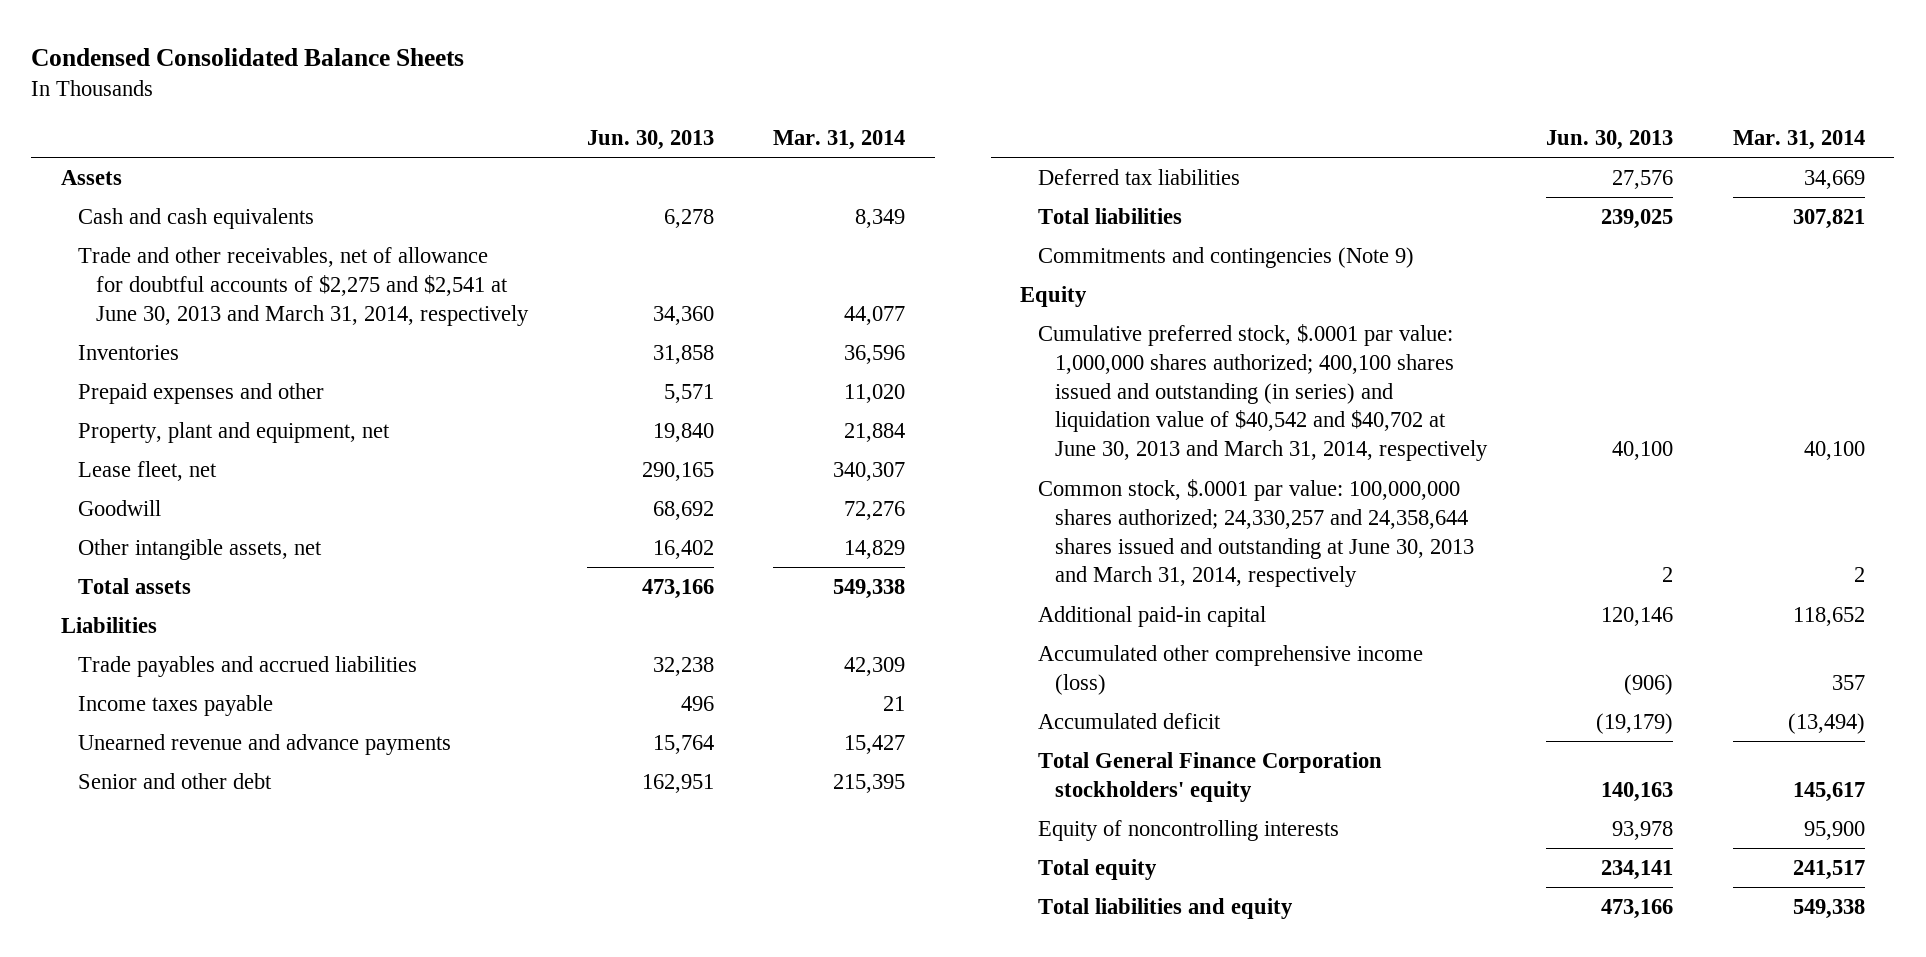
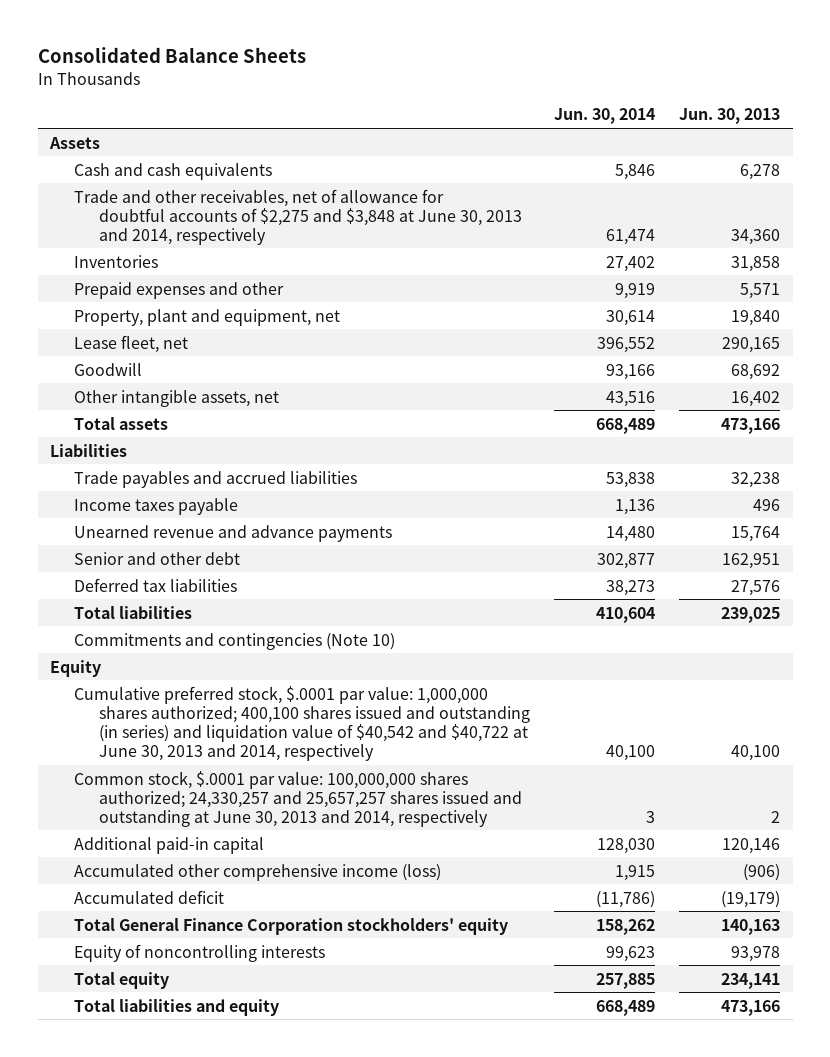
[31,47,465,66] Condensed Consolidated Balance Sheets -> [37,46,306,63] Consolidated Balance Sheets
[773,130,906,151] Mar. 31, 2014 -> none
none -> [554,108,656,125] Jun. 30, 2014
[78,246,529,326] Trade and other receivables, net of allowance for doubtful accounts of $2,275 and $2,541 at June 30, 2013 and March 31, 2014, respectively -> [74,188,522,245] Trade and other receivables, net of allowance for doubtful accounts of $2,275 and $3,848 at June 30, 2013 and 2014, respectively
[1037,246,1414,268] Commitments and contingencies (Note 9) -> [74,632,396,650] Commitments and contingencies (Note 10)
[1037,323,1489,462] Cumulative preferred stock, $.0001 par value: 1,000,000 shares authorized; 400,100 shares issued and outstanding (in series) and liquidation value of $40,542 and $40,702 at June 30, 2013 and March 31, 2014, respectively -> [74,685,530,761] Cumulative preferred stock, $.0001 par value: 1,000,000 shares authorized; 400,100 shares issued and outstanding (in series) and liquidation value of $40,542 and $40,722 at June 30, 2013 and 2014, respectively
[1037,478,1475,588] Common stock, $.0001 par value: 100,000,000 shares authorized; 24,330,257 and 24,358,644 shares issued and outstanding at June 30, 2013 and March 31, 2014, respectively -> [74,770,522,827] Common stock, $.0001 par value: 100,000,000 shares authorized; 24,330,257 and 25,657,257 shares issued and outstanding at June 30, 2013 and 2014, respectively

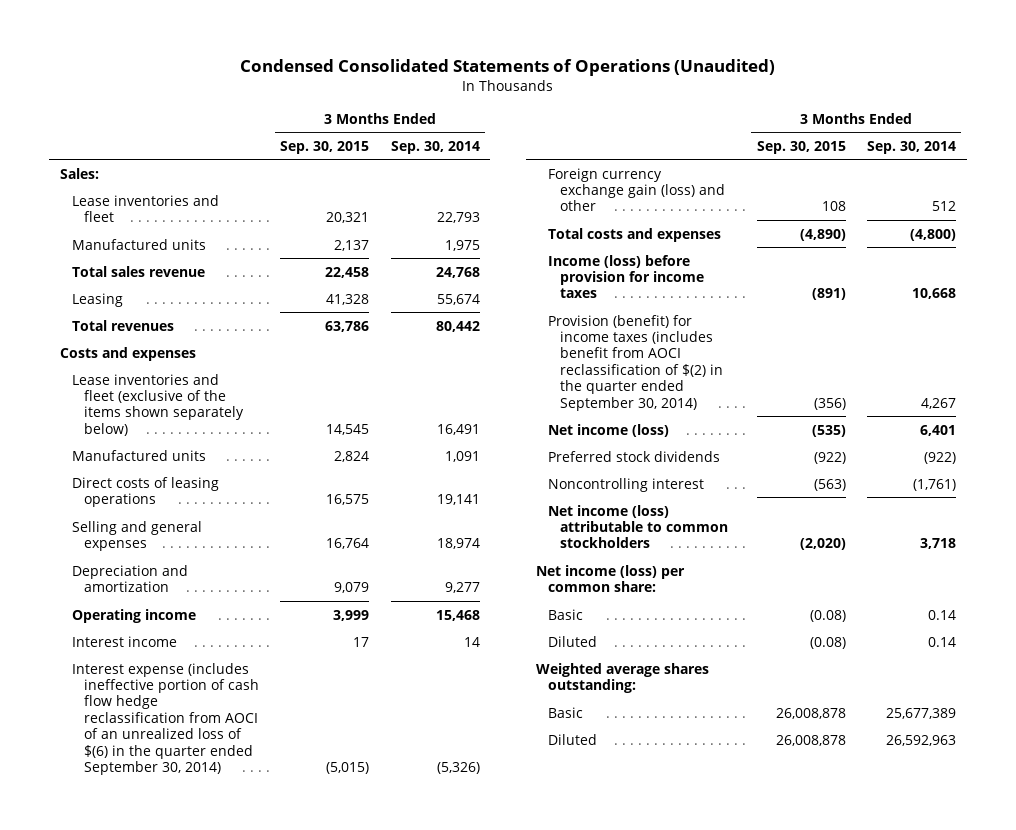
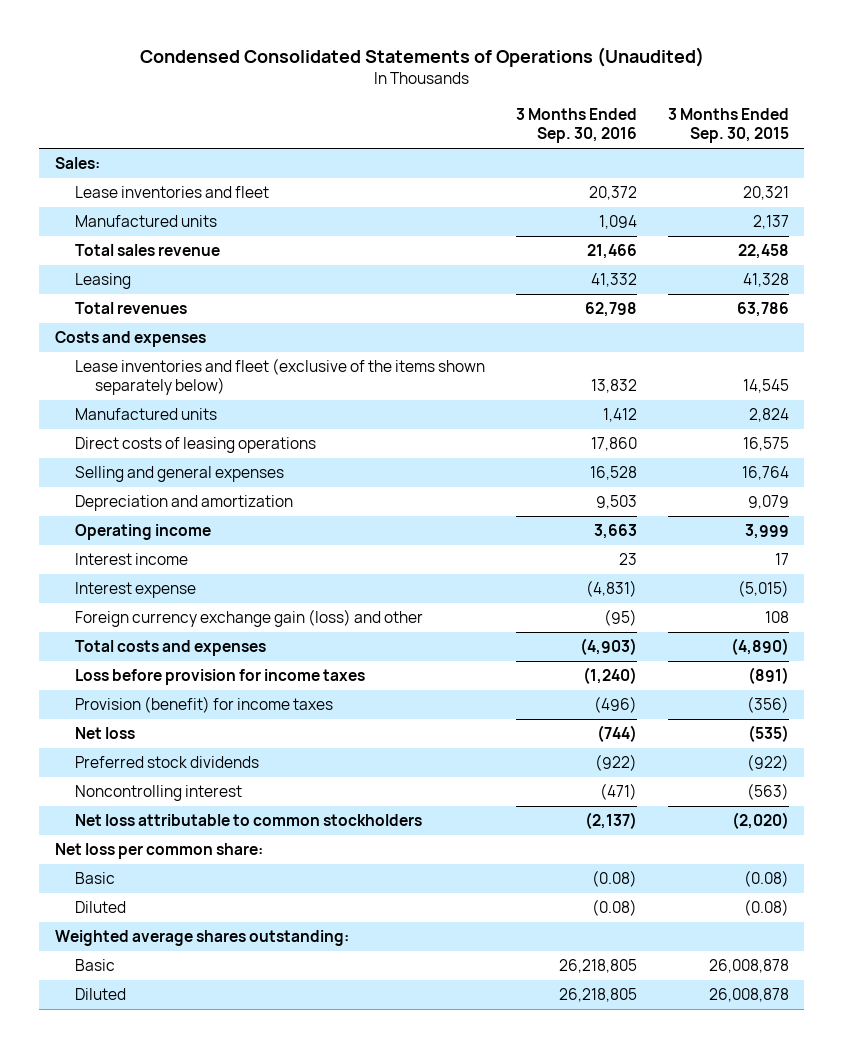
[390,140,480,154] Sep. 30, 2014 -> none
none -> [515,108,637,144] 3 Months Ended Sep. 30, 2016
[72,662,260,776] Interest expense (includes ineffective portion of cash flow hedge reclassification from AOCI of an unrealized loss of $(6) in the quarter ended September 30, 2014) -> [74,582,196,599] Interest expense
[548,254,705,299] Income (loss) before provision for income taxes -> [74,669,365,686] Loss before provision for income taxes
[548,314,724,411] Provision (benefit) for income taxes (includes benefit from AOCI reclassification of $(2) in the quarter ended September 30, 2014) -> [74,696,333,714] Provision (benefit) for income taxes
[548,423,670,437] Net income (loss) -> [74,727,135,740] Net loss
[548,504,729,549] Net income (loss) attributable to common stockholders -> [74,814,422,827] Net loss attributable to common stockholders
[536,564,686,593] Net income (loss) per common share: -> [54,843,263,860] Net loss per common share:

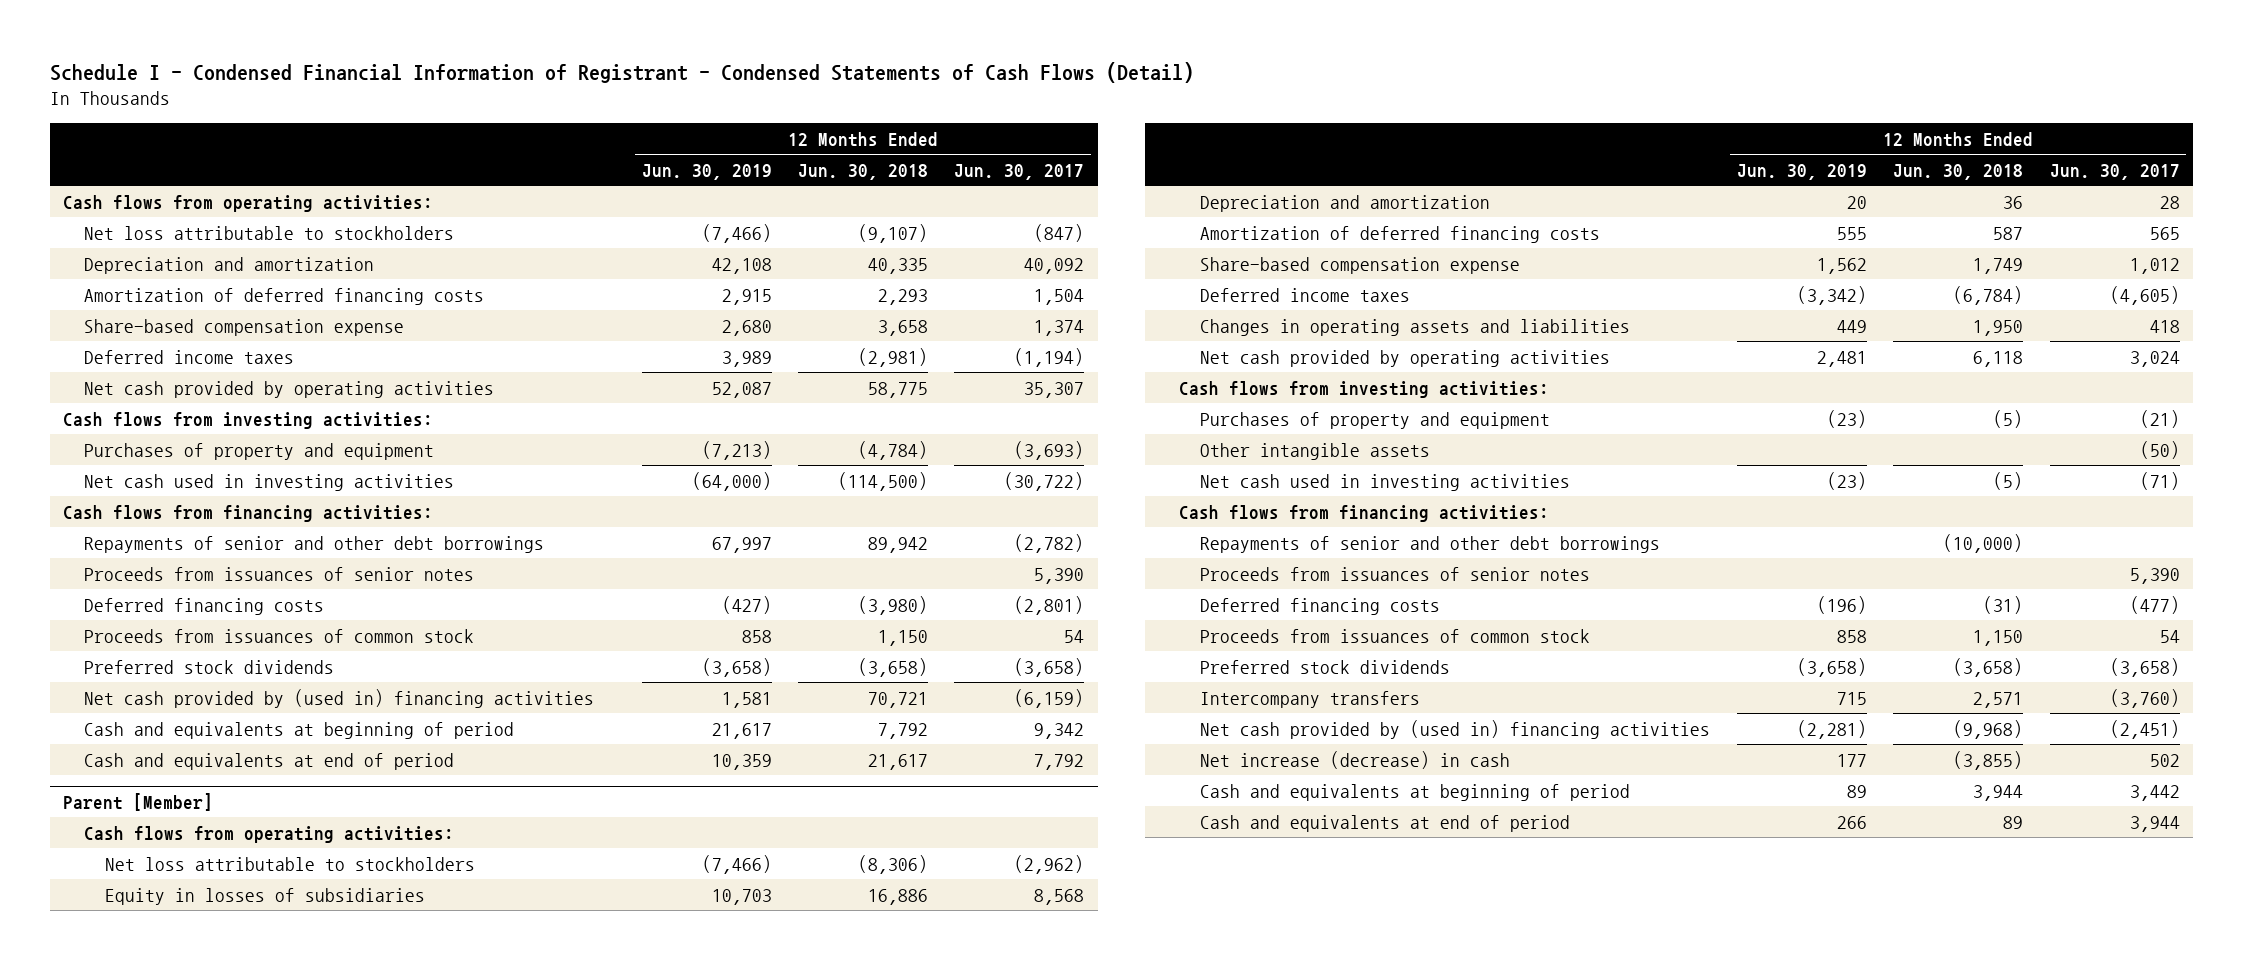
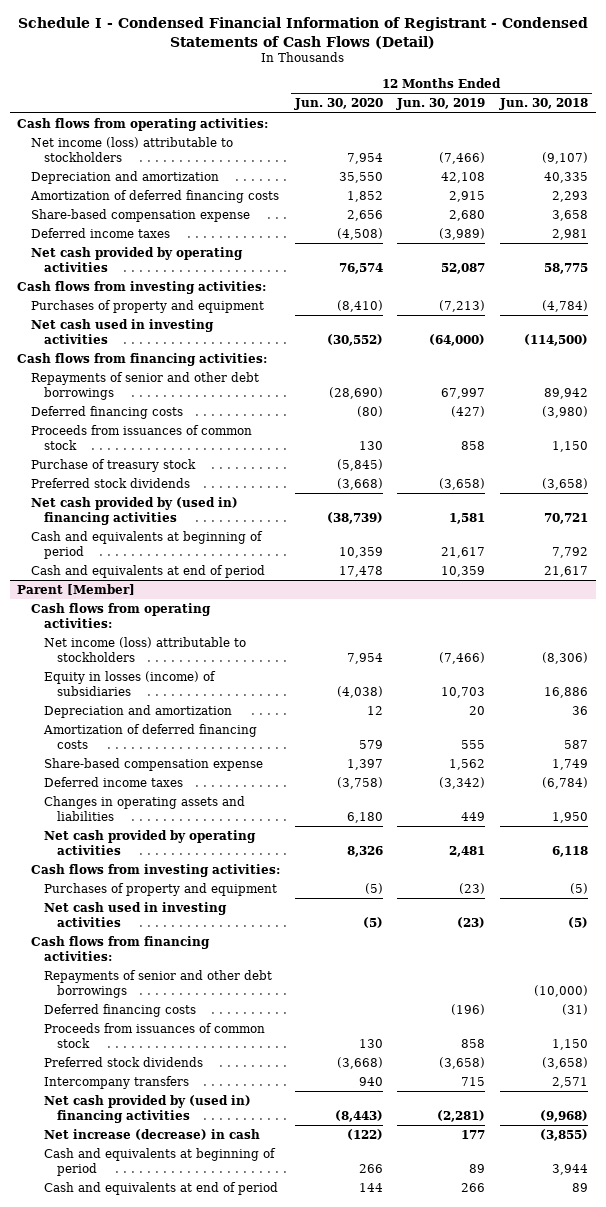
[954,163,1085,180] Jun. 30, 2017 -> none
none -> [293,98,383,111] Jun. 30, 2020
[84,225,455,240] Net loss attributable to stockholders -> [30,136,233,162] Net income (loss) attributable to stockholders
[721,350,772,367] 3,989 -> [439,227,486,240] (3,989)
[858,347,929,367] (2,981) -> [552,228,589,240] 2,981
[84,566,475,581] Proceeds from issuances of senior notes -> none
none -> [30,458,196,472] Purchase of treasury stock
[105,856,476,871] Net loss attributable to stockholders -> [44,636,247,662] Net income (loss) attributable to stockholders
[105,887,426,905] Equity in losses of subsidiaries -> [44,670,217,696] Equity in losses (income) of subsidiaries
[1200,442,1431,460] Other intangible assets -> none
[1200,566,1591,581] Proceeds from issuances of senior notes -> none

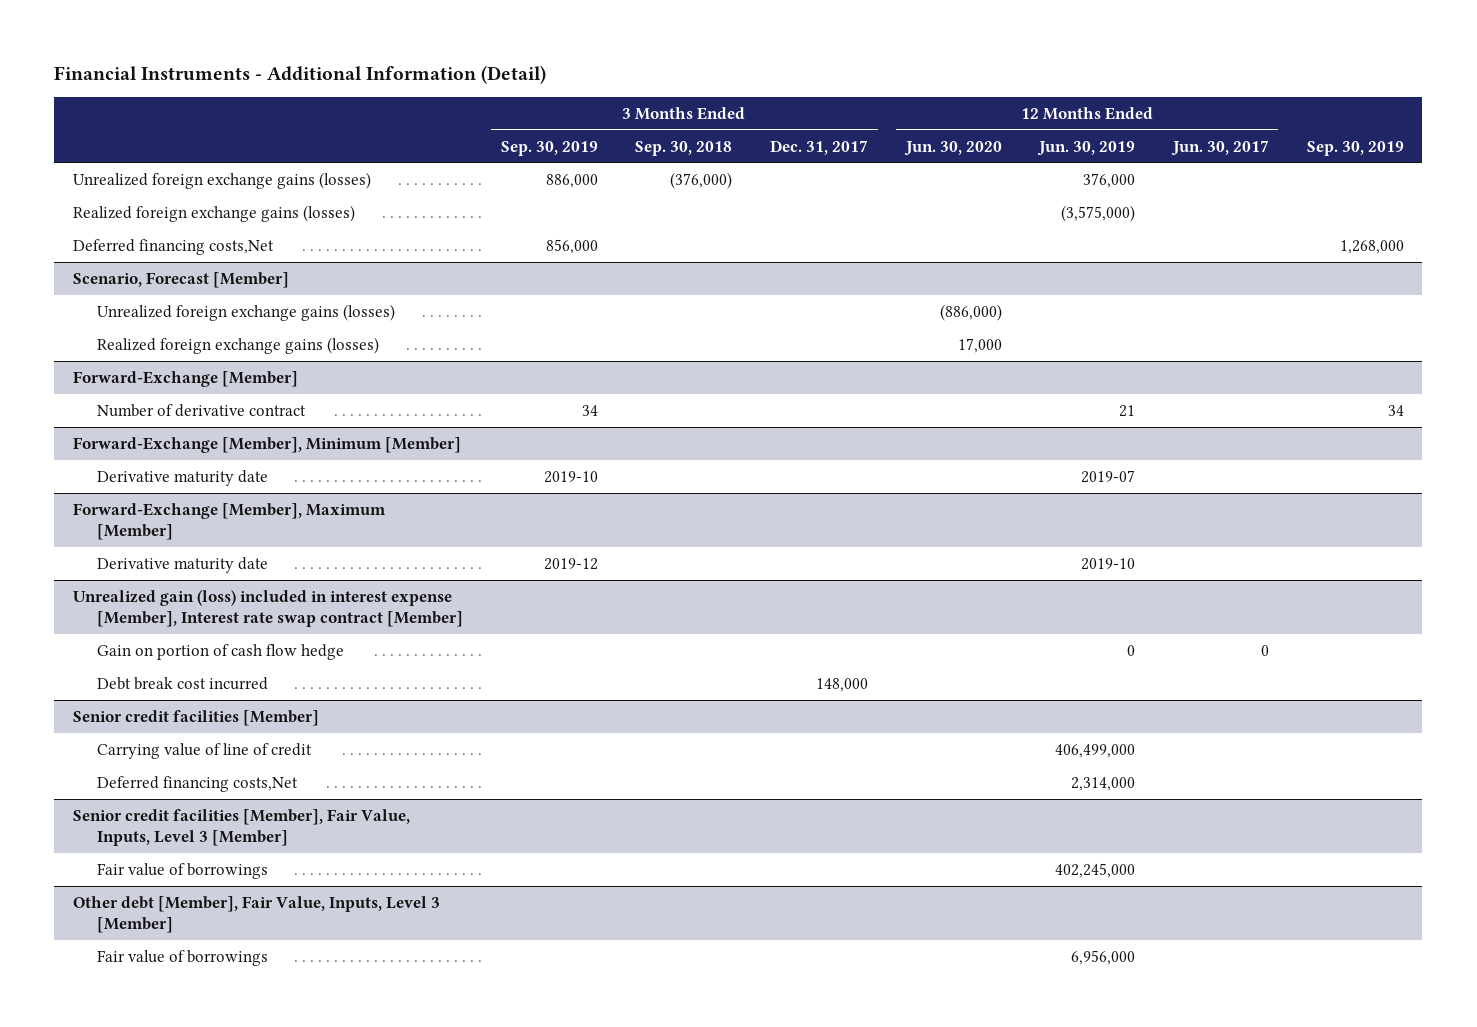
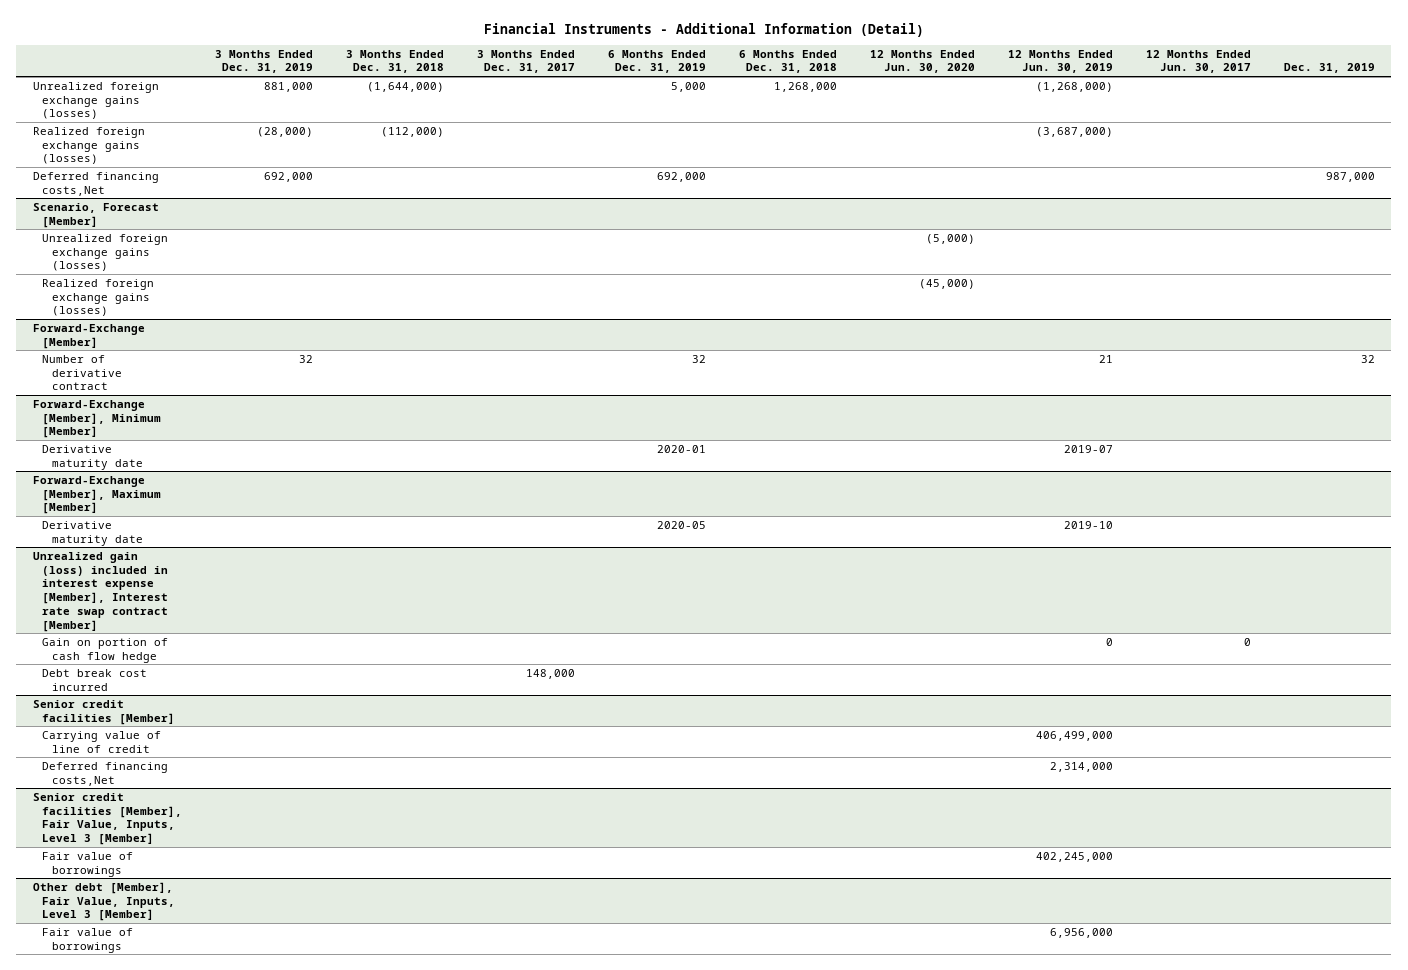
[500,140,598,156] Sep. 30, 2019 -> none
[635,140,733,156] Sep. 30, 2018 -> none
[1306,140,1404,156] Sep. 30, 2019 -> none
none -> [215,49,314,74] 3 Months Ended Dec. 31, 2019
none -> [346,49,445,74] 3 Months Ended Dec. 31, 2018
none -> [608,49,707,74] 6 Months Ended Dec. 31, 2019
none -> [739,49,838,74] 6 Months Ended Dec. 31, 2018
none -> [1283,63,1375,74] Dec. 31, 2019
[1083,172,1136,188] 376,000 -> [1035,81,1113,92] (1,268,000)
[1061,204,1136,222] (3,575,000) -> [1035,126,1113,137] (3,687,000)
[939,303,1002,321] (886,000) -> [925,233,975,244] (5,000)
[957,337,1002,353] 17,000 -> [918,278,975,289] (45,000)

